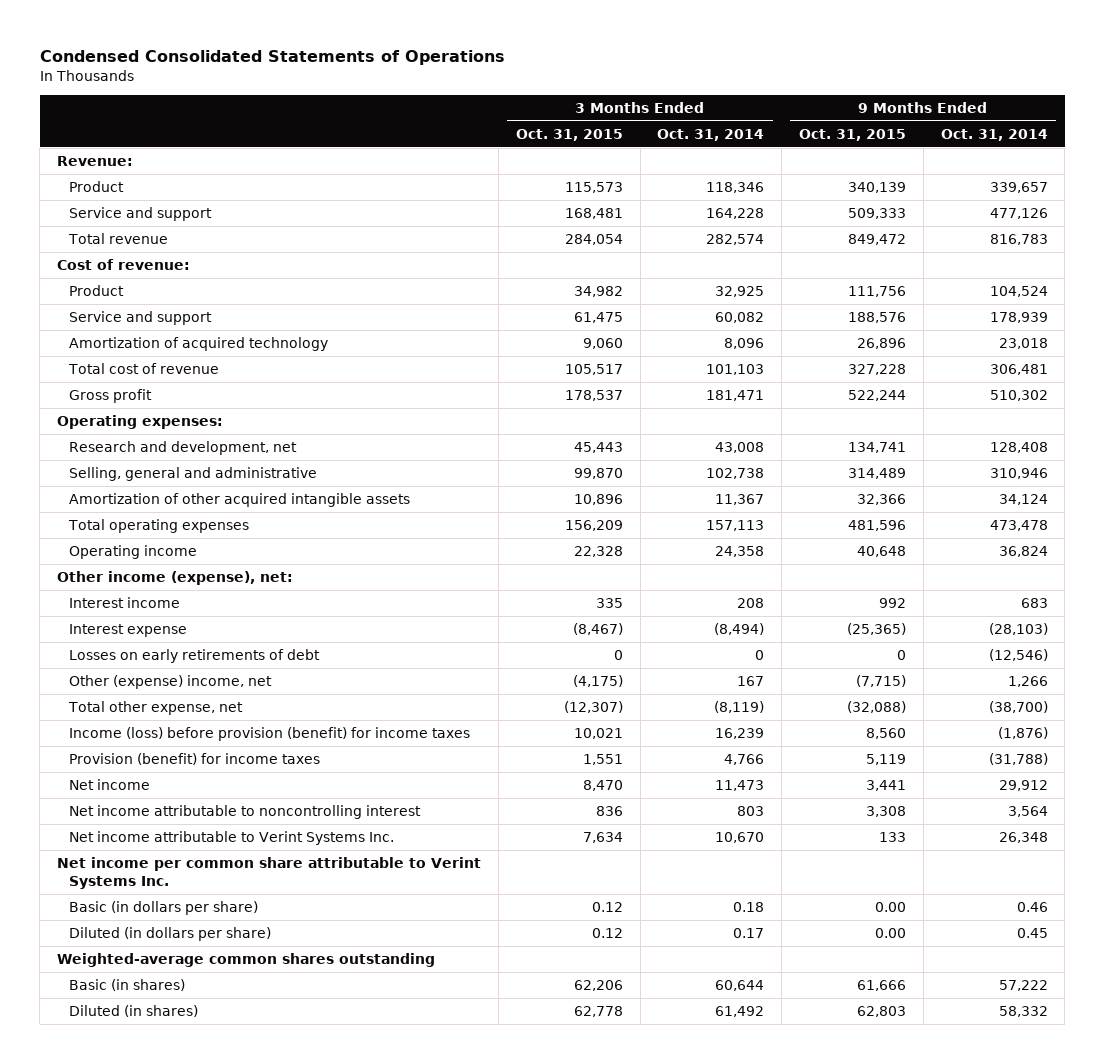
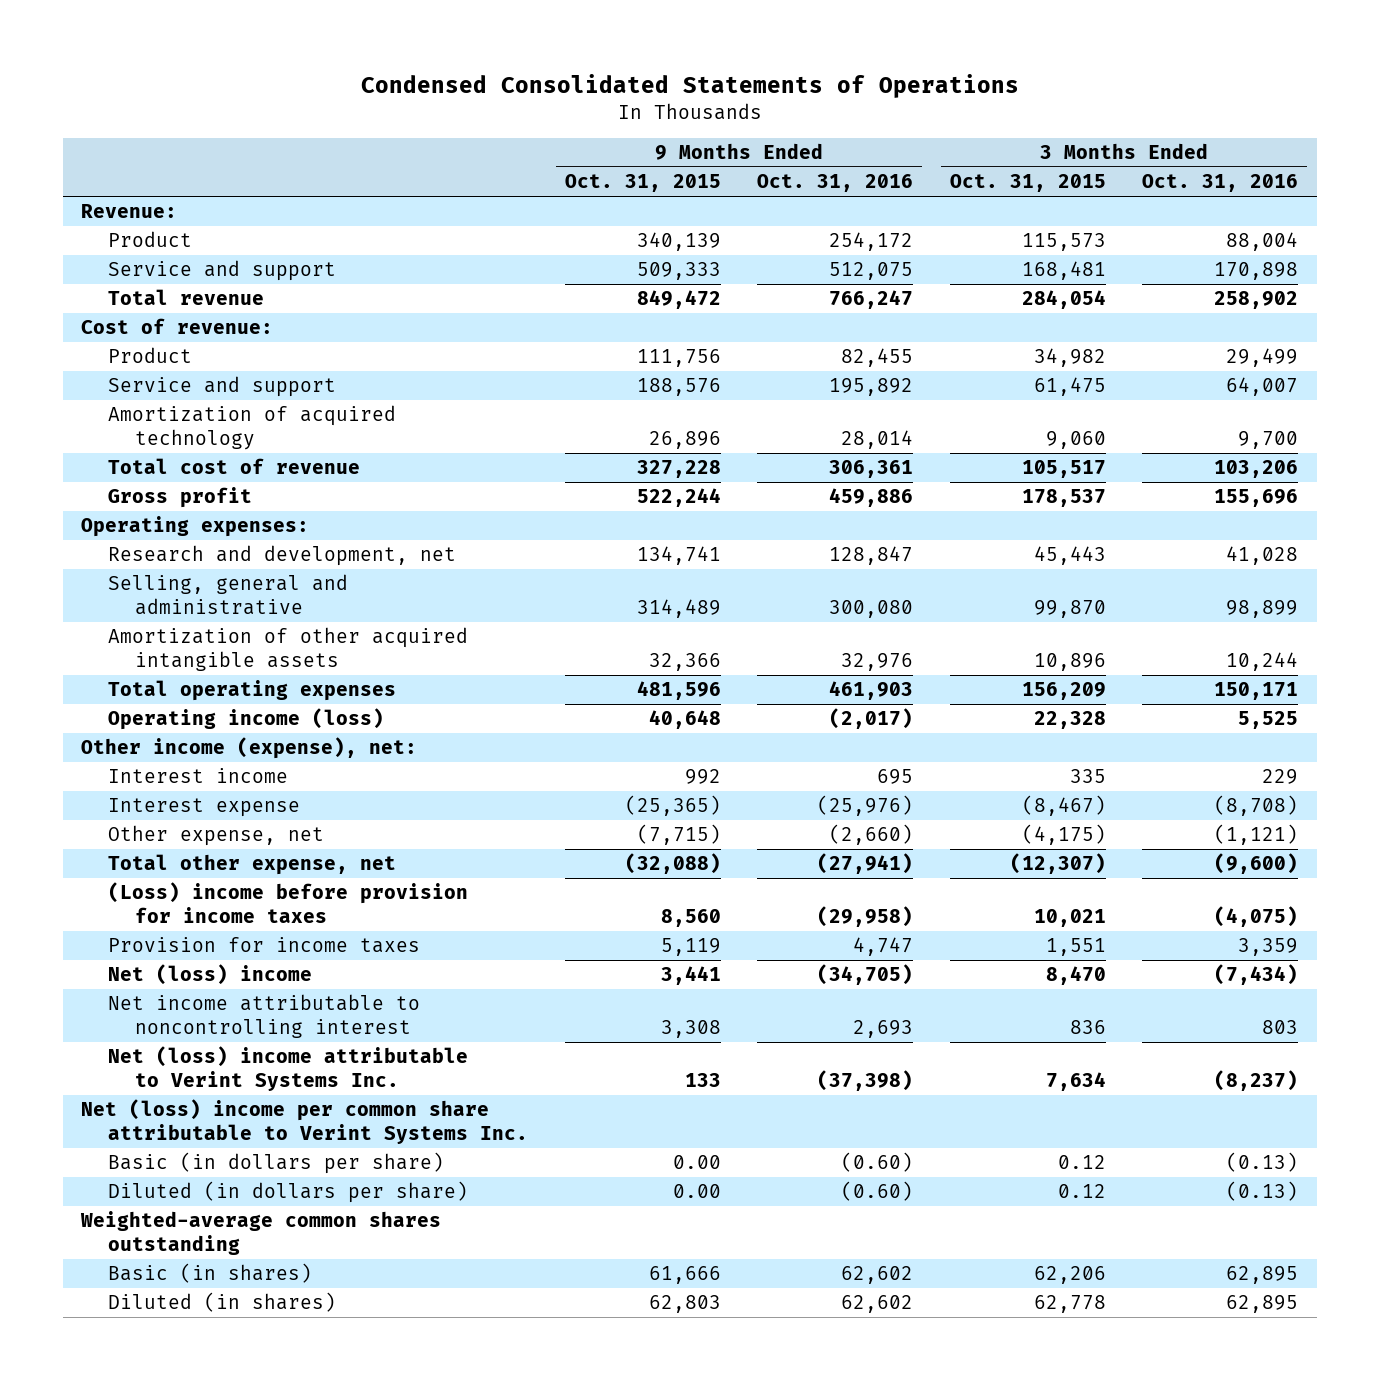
[657,128,765,141] Oct. 31, 2014 -> none
[940,128,1048,141] Oct. 31, 2014 -> none
none -> [757,174,914,193] Oct. 31, 2016
none -> [1142,174,1299,193] Oct. 31, 2016
[68,545,197,560] Operating income -> [108,708,385,731] Operating income (loss)
[68,649,320,664] Losses on early retirements of debt -> none
[68,675,272,690] Other (expense) income, net -> [108,825,325,847] Other expense, net
[68,727,470,742] Income (loss) before provision (benefit) for income taxes -> [108,882,469,923] (Loss) income before provision for income taxes
[68,753,320,766] Provision (benefit) for income taxes -> [108,937,421,954] Provision for income taxes
[68,779,150,791] Net income -> [108,964,313,986] Net (loss) income
[68,831,394,846] Net income attributable to Verint Systems Inc. -> [108,1046,469,1091] Net (loss) income attributable to Verint Systems Inc.
[57,857,482,890] Net income per common share attributable to Verint Systems Inc. -> [81,1099,529,1144] Net (loss) income per common share attributable to Verint Systems Inc.

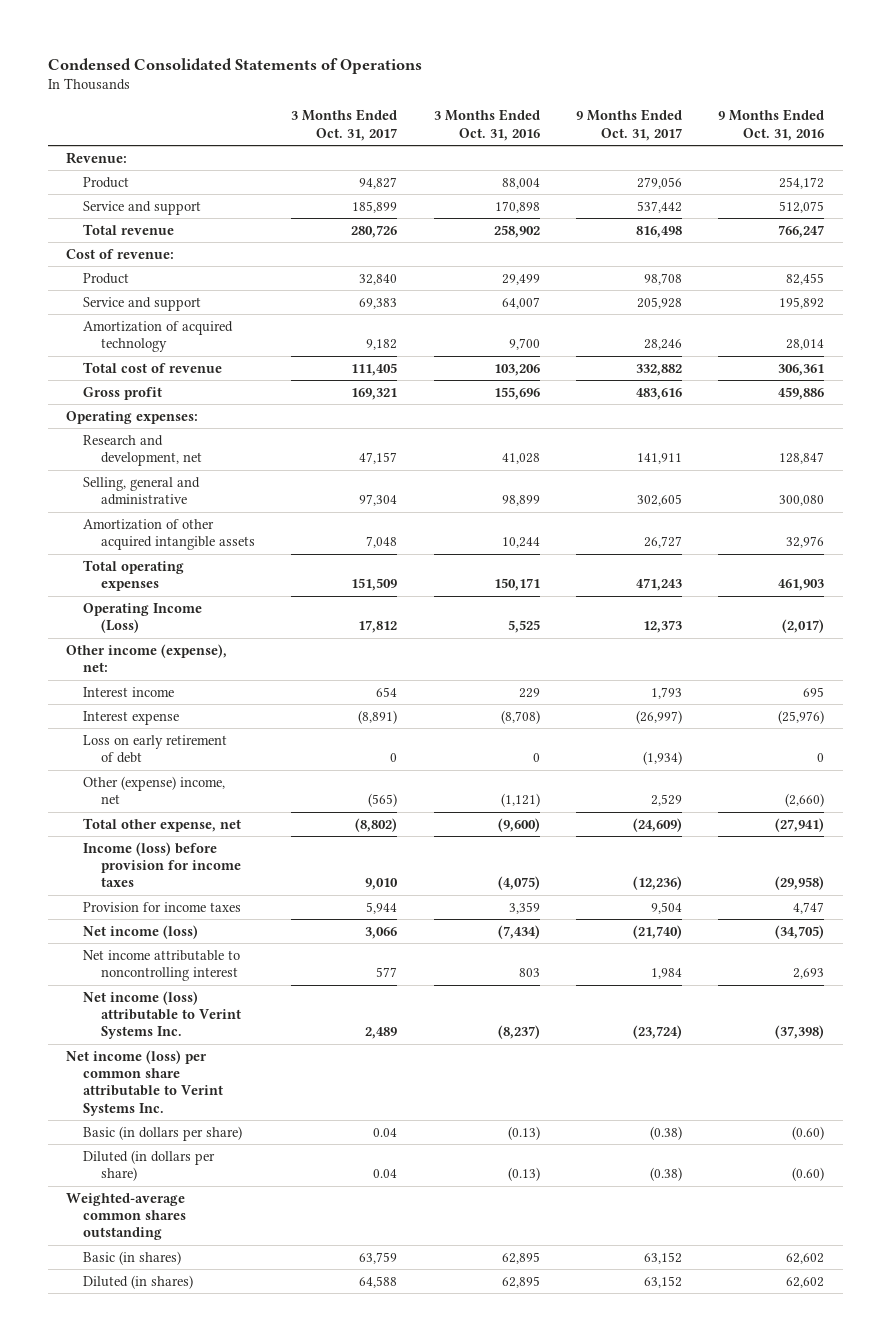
[564,174,721,193] Oct. 31, 2015 -> none
[949,174,1106,193] Oct. 31, 2015 -> none
none -> [291,109,398,141] 3 Months Ended Oct. 31, 2017
none -> [576,109,683,141] 9 Months Ended Oct. 31, 2017
[108,708,385,731] Operating income (loss) -> [83,602,203,634] Operating Income (Loss)
none -> [83,734,228,764] Loss on early retirement of debt
[108,825,325,847] Other expense, net -> [83,775,226,805] Other (expense) income, net
[108,882,469,923] (Loss) income before provision for income taxes -> [83,841,241,888] Income (loss) before provision for income taxes
[108,964,313,986] Net (loss) income -> [83,924,199,939] Net income (loss)
[108,1046,469,1091] Net (loss) income attributable to Verint Systems Inc. -> [83,990,241,1040] Net income (loss) attributable to Verint Systems Inc.
[81,1099,529,1144] Net (loss) income per common share attributable to Verint Systems Inc. -> [65,1049,224,1116] Net income (loss) per common share attributable to Verint Systems Inc.

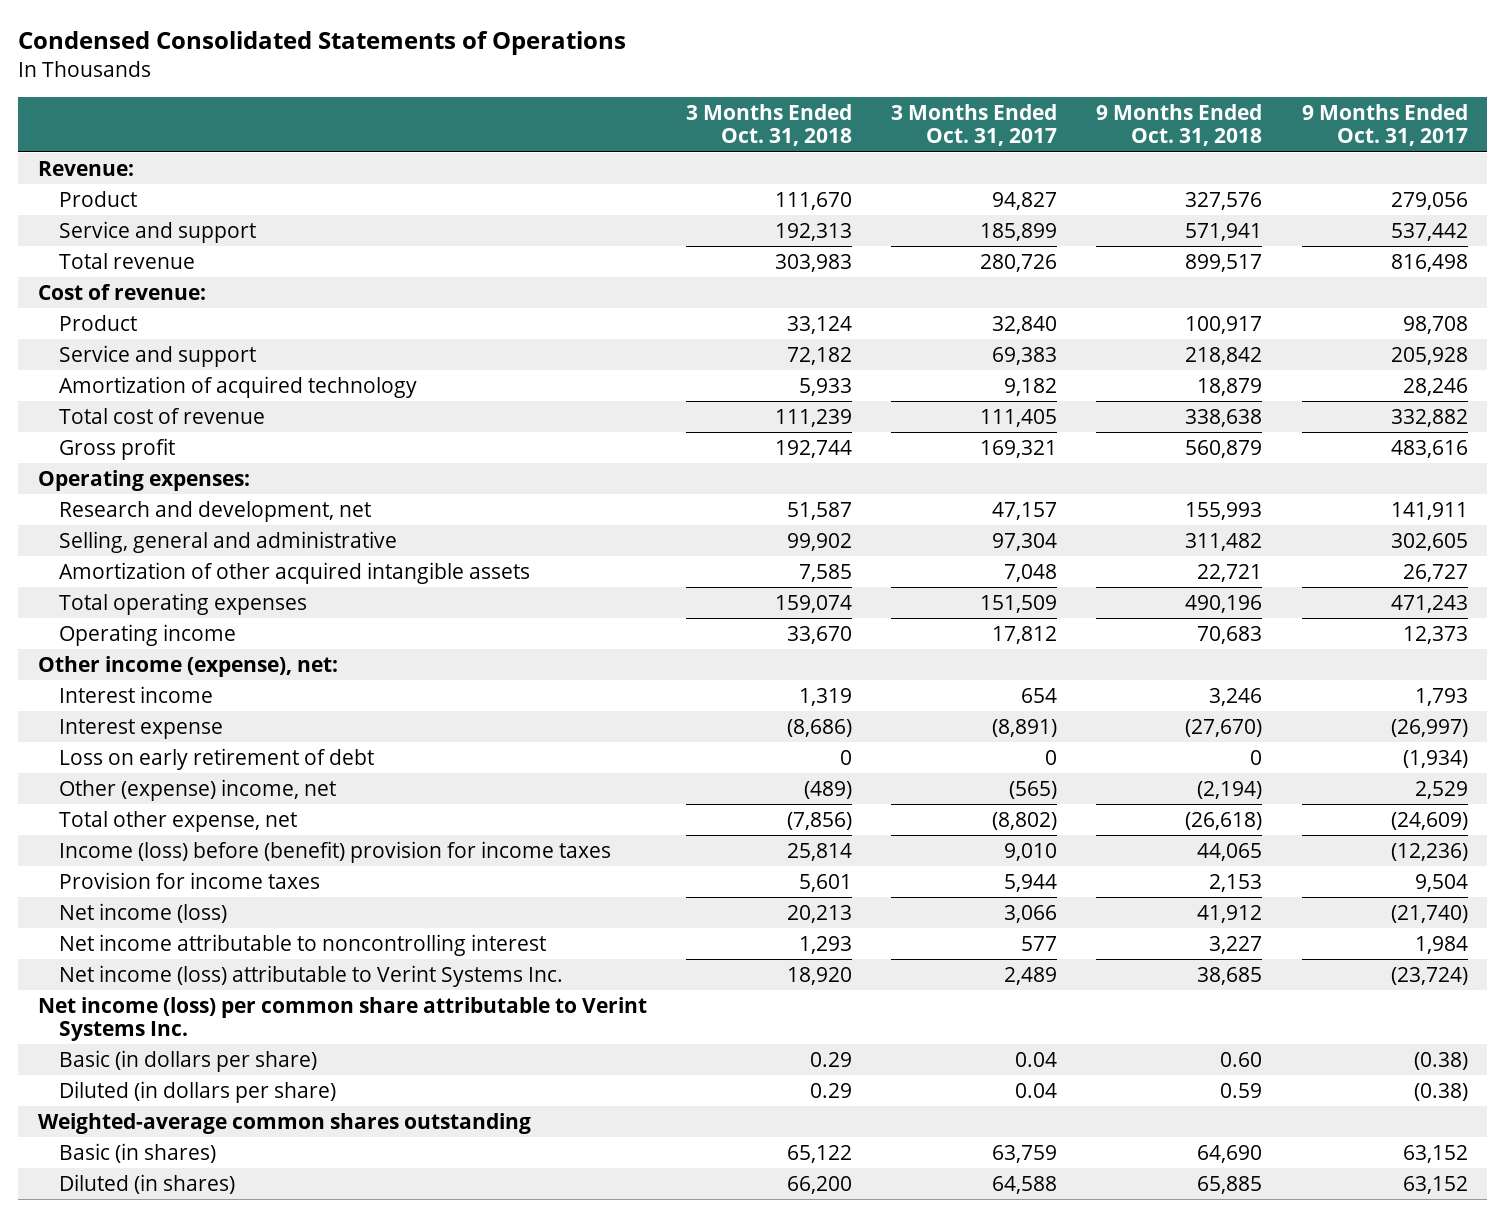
[433,109,540,141] 3 Months Ended Oct. 31, 2016 -> none
[718,109,825,141] 9 Months Ended Oct. 31, 2016 -> none
none -> [685,103,852,147] 3 Months Ended Oct. 31, 2018
none -> [1096,103,1263,147] 9 Months Ended Oct. 31, 2018
[83,602,203,634] Operating Income (Loss) -> [58,623,236,646] Operating income
[83,841,241,888] Income (loss) before provision for income taxes -> [58,840,611,863] Income (loss) before (benefit) provision for income taxes

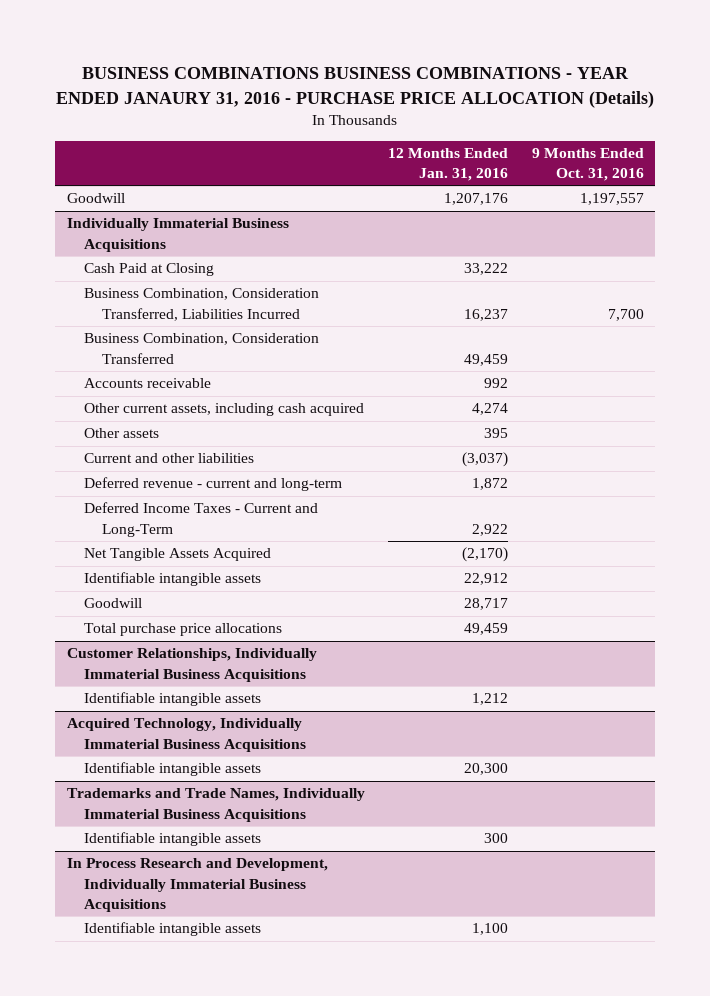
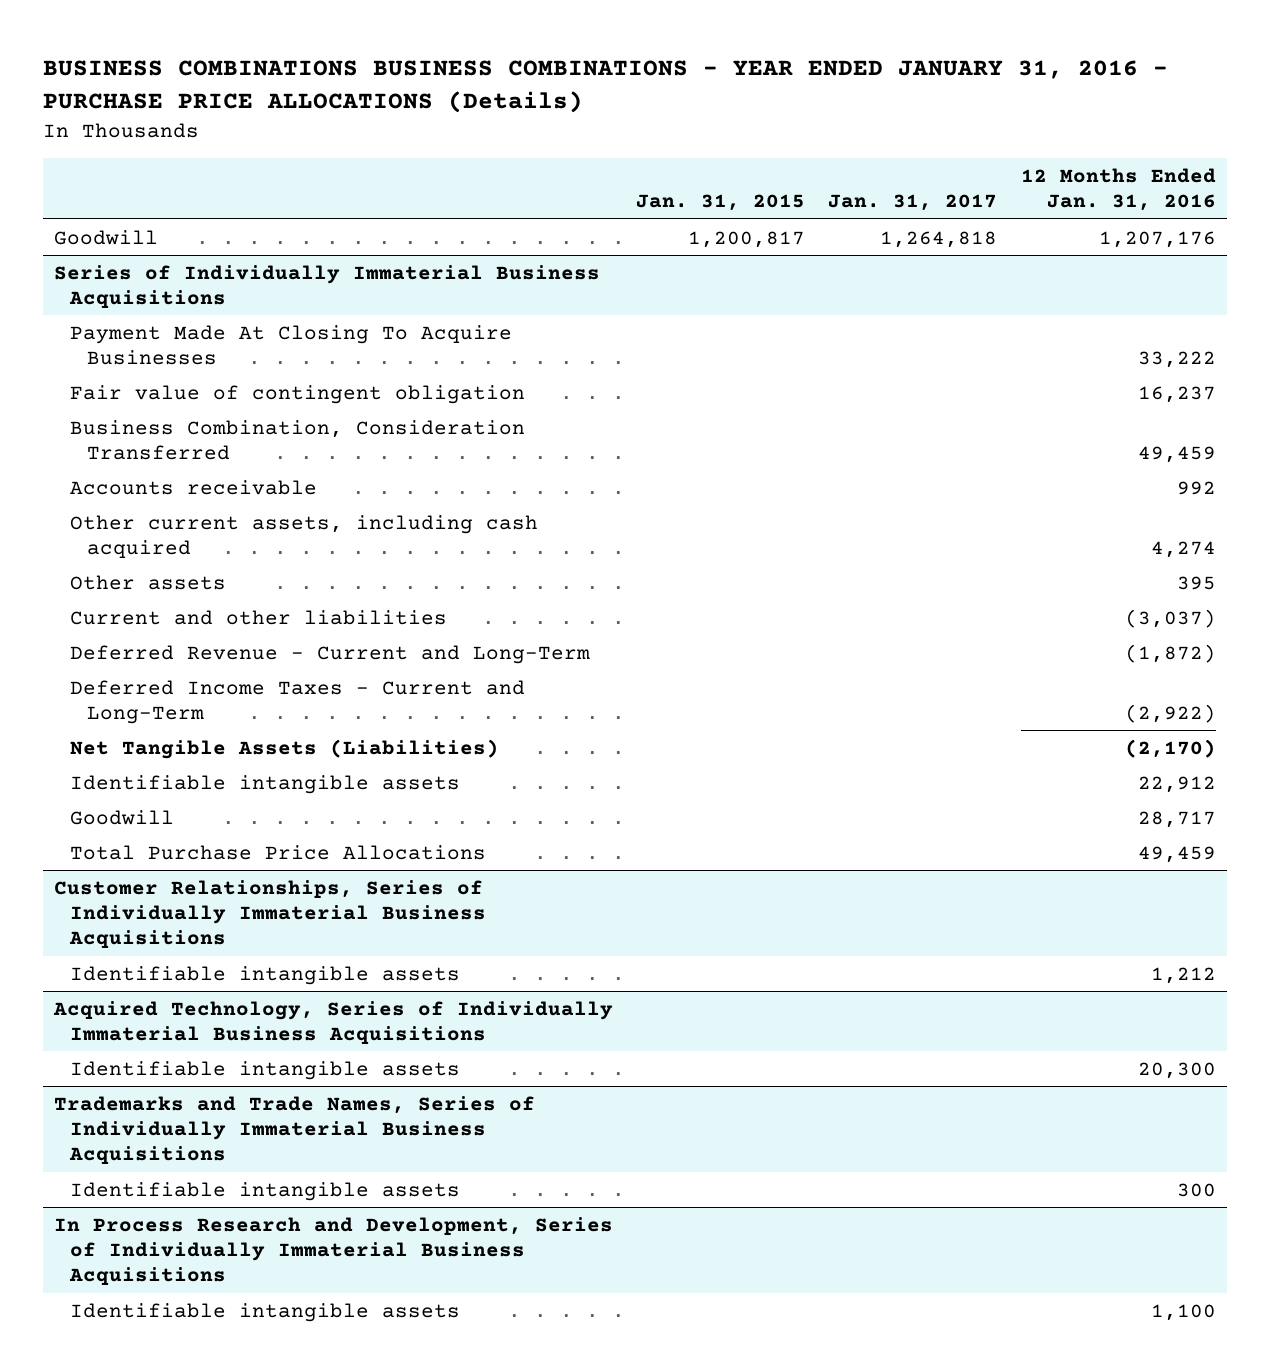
[56,67,655,108] BUSINESS COMBINATIONS BUSINESS COMBINATIONS - YEAR ENDED JANAURY 31, 2016 - PURCHASE PRICE ALLOCATION (Details) -> [42,60,1168,114] BUSINESS COMBINATIONS BUSINESS COMBINATIONS - YEAR ENDED JANUARY 31, 2016 - PURCHASE PRICE ALLOCATIONS (Details)
[531,147,644,182] 9 Months Ended Oct. 31, 2016 -> none
none -> [636,194,806,212] Jan. 31, 2015
none -> [828,194,998,212] Jan. 31, 2017
[66,218,289,252] Individually Immaterial Business Acquisitions -> [54,264,601,308] Series of Individually Immaterial Business Acquisitions
[84,263,215,277] Cash Paid at Closing -> [70,324,513,365] Payment Made At Closing To Acquire Businesses
[84,288,320,321] Business Combination, Consideration Transferred, Liabilities Incurred -> [70,384,526,404] Fair value of contingent obligation
[84,477,343,492] Deferred revenue - current and long-term -> [70,644,591,664] Deferred Revenue - Current and Long-Term
[472,478,509,491] 1,872 -> [1124,643,1216,663] (1,872)
[472,523,509,536] 2,922 -> [1124,703,1216,723] (2,922)
[84,548,272,562] Net Tangible Assets Acquired -> [70,738,500,759] Net Tangible Assets (Liabilities)
[84,623,283,637] Total purchase price allocations -> [70,844,487,860] Total Purchase Price Allocations
[66,648,317,682] Customer Relationships, Individually Immaterial Business Acquisitions -> [54,879,487,949] Customer Relationships, Series of Individually Immaterial Business Acquisitions
[66,718,307,752] Acquired Technology, Individually Immaterial Business Acquisitions -> [53,1000,614,1044] Acquired Technology, Series of Individually Immaterial Business Acquisitions
[66,788,365,822] Trademarks and Trade Names, Individually Immaterial Business Acquisitions -> [54,1095,536,1165] Trademarks and Trade Names, Series of Individually Immaterial Business Acquisitions
[66,858,328,912] In Process Research and Development, Individually Immaterial Business Acquisitions -> [54,1216,614,1286] In Process Research and Development, Series of Individually Immaterial Business Acquisitions

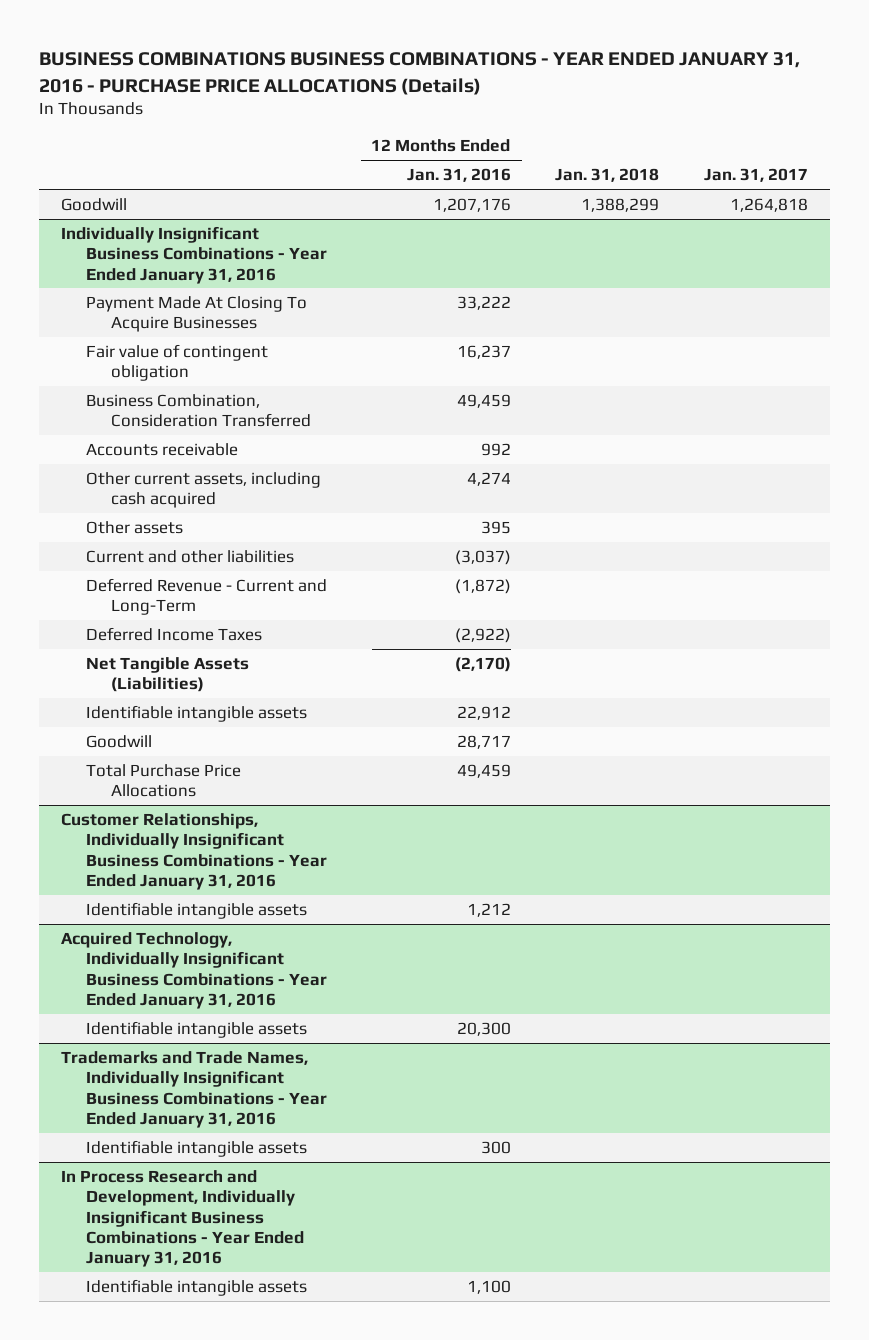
[636,194,806,212] Jan. 31, 2015 -> none
none -> [555,168,660,183] Jan. 31, 2018
[54,264,601,308] Series of Individually Immaterial Business Acquisitions -> none
none -> [61,225,328,284] Individually Insignificant Business Combinations - Year Ended January 31, 2016
[70,679,526,724] Deferred Income Taxes - Current and Long-Term -> [86,626,263,641] Deferred Income Taxes
[54,879,487,949] Customer Relationships, Series of Individually Immaterial Business Acquisitions -> none
none -> [61,812,328,890] Customer Relationships, Individually Insignificant Business Combinations - Year Ended January 31, 2016
[53,1000,614,1044] Acquired Technology, Series of Individually Immaterial Business Acquisitions -> none
none -> [61,931,328,1009] Acquired Technology, Individually Insignificant Business Combinations - Year Ended January 31, 2016
[54,1095,536,1165] Trademarks and Trade Names, Series of Individually Immaterial Business Acquisitions -> none
none -> [61,1050,328,1128] Trademarks and Trade Names, Individually Insignificant Business Combinations - Year Ended January 31, 2016
[54,1216,614,1286] In Process Research and Development, Series of Individually Immaterial Business Acquisitions -> none
none -> [61,1169,305,1268] In Process Research and Development, Individually Insignificant Business Combinations - Year Ended January 31, 2016

